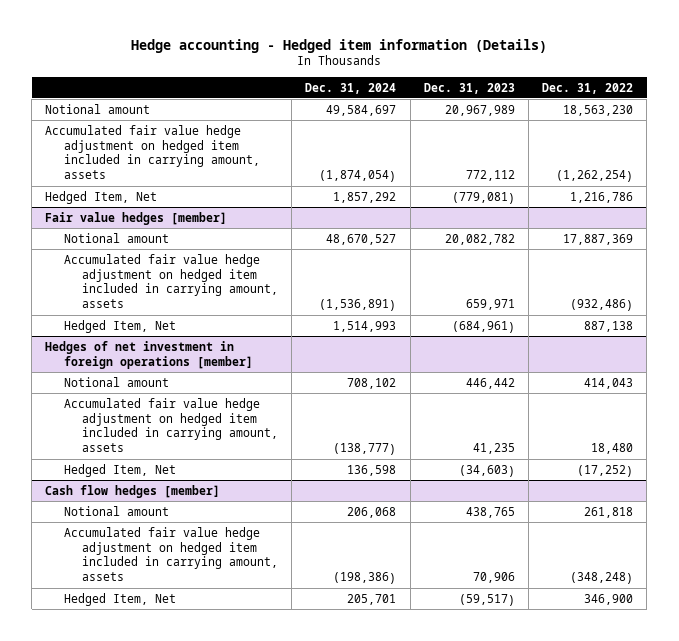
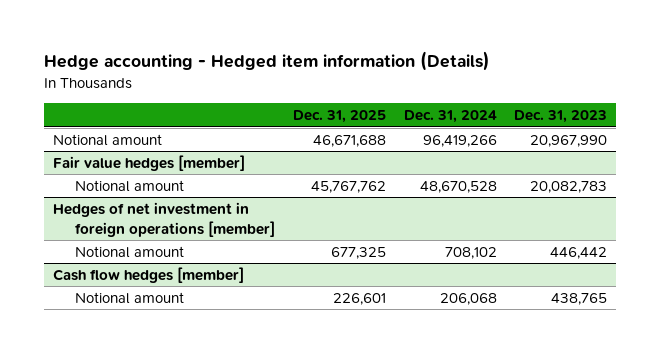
[542,82,634,94] Dec. 31, 2022 -> none
none -> [292,110,386,124] Dec. 31, 2025
[45,124,260,180] Accumulated fair value hedge adjustment on hedged item included in carrying amount, assets -> none
[45,190,158,204] Hedged Item, Net -> none
[326,104,397,116] 49,584,697 -> [422,134,497,147] 96,419,266
[444,104,515,116] 20,967,989 -> [530,134,608,147] 20,967,990
[63,253,278,309] Accumulated fair value hedge adjustment on hedged item included in carrying amount, assets -> none
[63,319,176,333] Hedged Item, Net -> none
[326,233,397,245] 48,670,527 -> [419,180,497,193] 48,670,528
[444,233,515,245] 20,082,782 -> [530,180,608,193] 20,082,783
[63,397,278,453] Accumulated fair value hedge adjustment on hedged item included in carrying amount, assets -> none
[63,463,176,477] Hedged Item, Net -> none
[63,526,278,582] Accumulated fair value hedge adjustment on hedged item included in carrying amount, assets -> none
[63,592,176,606] Hedged Item, Net -> none

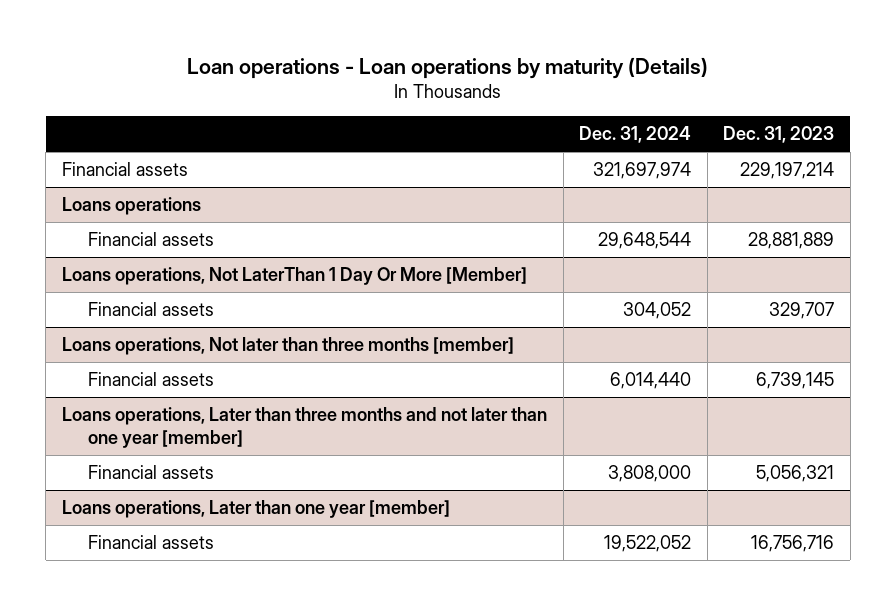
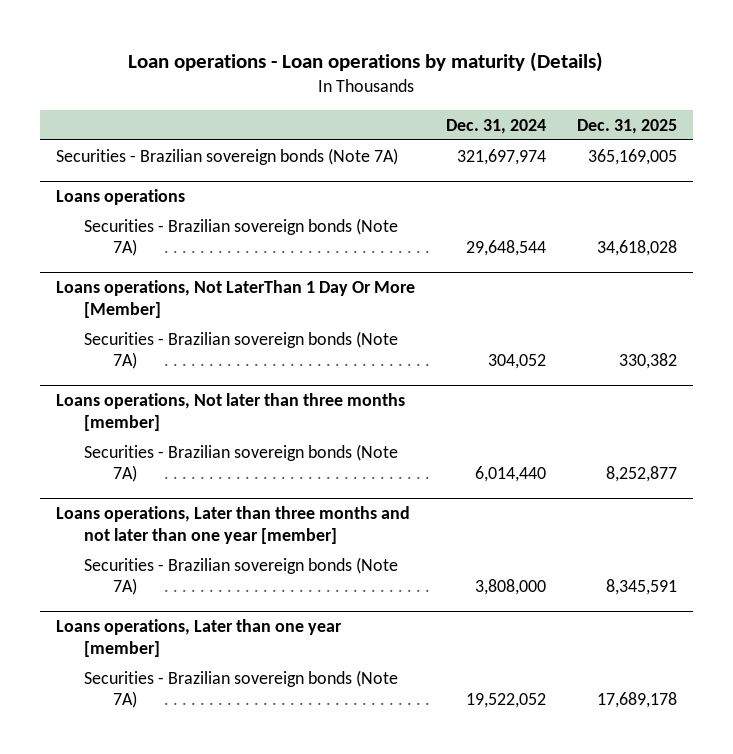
[723,126,835,144] Dec. 31, 2023 -> none
none -> [577,118,678,134] Dec. 31, 2025
[61,161,188,176] Financial assets -> [55,147,398,165] Securities - Brazilian sovereign bonds (Note 7A)
[88,231,215,246] Financial assets -> [84,217,399,257] Securities - Brazilian sovereign bonds (Note 7A)
[88,301,215,316] Financial assets -> [84,330,399,370] Securities - Brazilian sovereign bonds (Note 7A)
[88,371,215,386] Financial assets -> [84,443,399,483] Securities - Brazilian sovereign bonds (Note 7A)
[88,464,215,479] Financial assets -> [84,556,399,596] Securities - Brazilian sovereign bonds (Note 7A)
[88,534,215,549] Financial assets -> [84,669,399,709] Securities - Brazilian sovereign bonds (Note 7A)

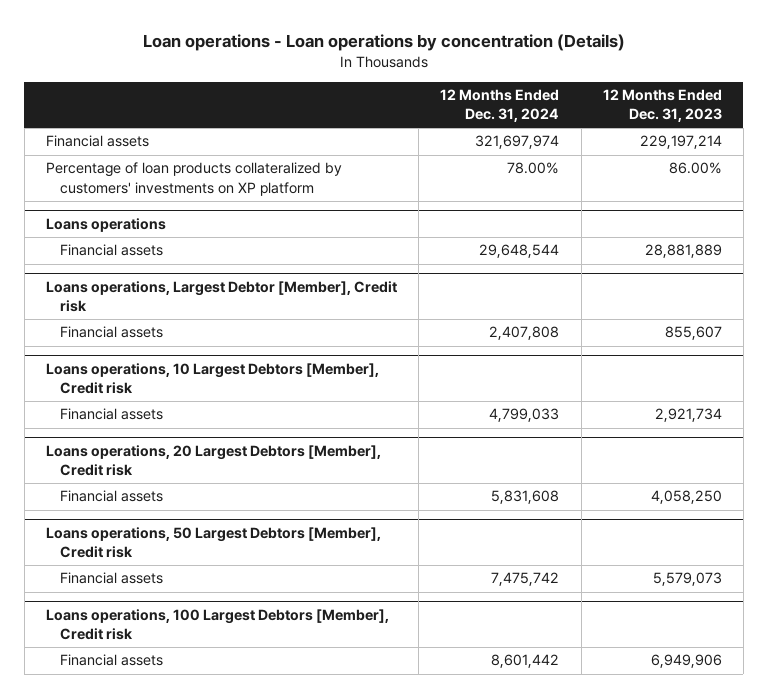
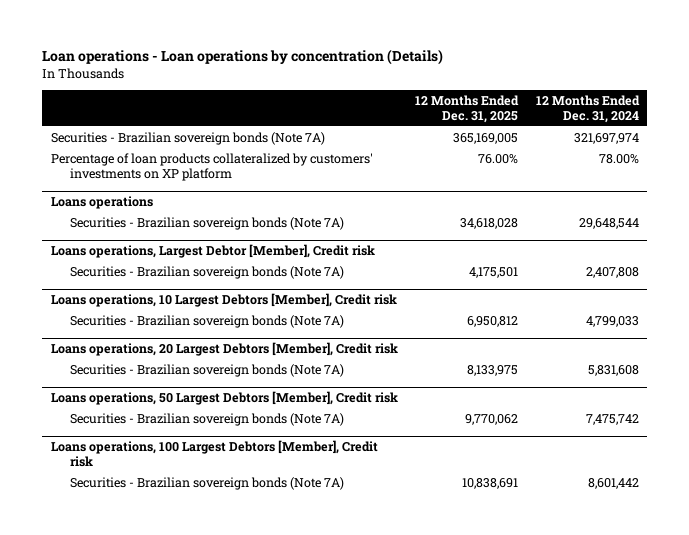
[602,89,722,123] 12 Months Ended Dec. 31, 2023 -> none
none -> [415,94,520,123] 12 Months Ended Dec. 31, 2025
[45,135,149,148] Financial assets -> [50,131,325,145] Securities - Brazilian sovereign bonds (Note 7A)
[59,244,163,257] Financial assets -> [69,216,344,230] Securities - Brazilian sovereign bonds (Note 7A)
[59,326,163,339] Financial assets -> [69,265,344,279] Securities - Brazilian sovereign bonds (Note 7A)
[59,408,163,421] Financial assets -> [69,314,344,328] Securities - Brazilian sovereign bonds (Note 7A)
[59,490,163,503] Financial assets -> [69,363,344,377] Securities - Brazilian sovereign bonds (Note 7A)
[59,572,163,585] Financial assets -> [69,412,344,426] Securities - Brazilian sovereign bonds (Note 7A)
[59,654,163,667] Financial assets -> [69,476,344,490] Securities - Brazilian sovereign bonds (Note 7A)

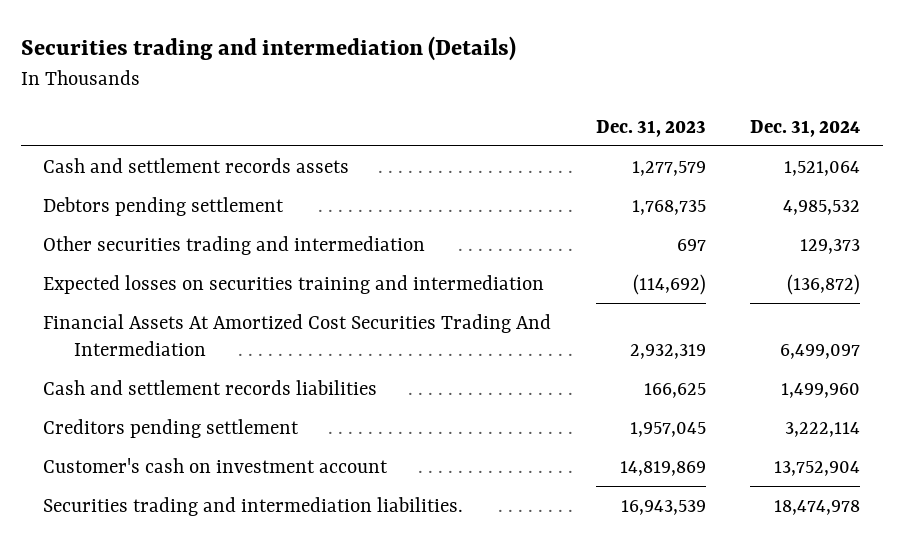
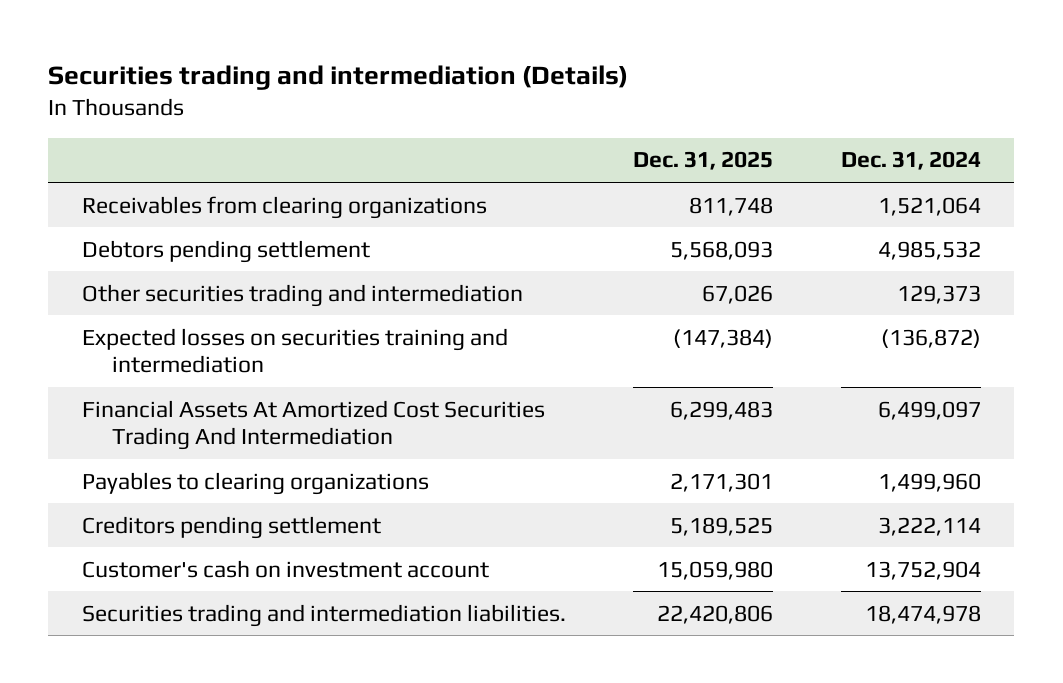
[595,119,706,137] Dec. 31, 2023 -> none
none -> [633,151,774,171] Dec. 31, 2025
[43,157,350,173] Cash and settlement records assets -> [81,195,487,219] Receivables from clearing organizations
[43,379,378,395] Cash and settlement records liabilities -> [81,471,429,495] Payables to clearing organizations

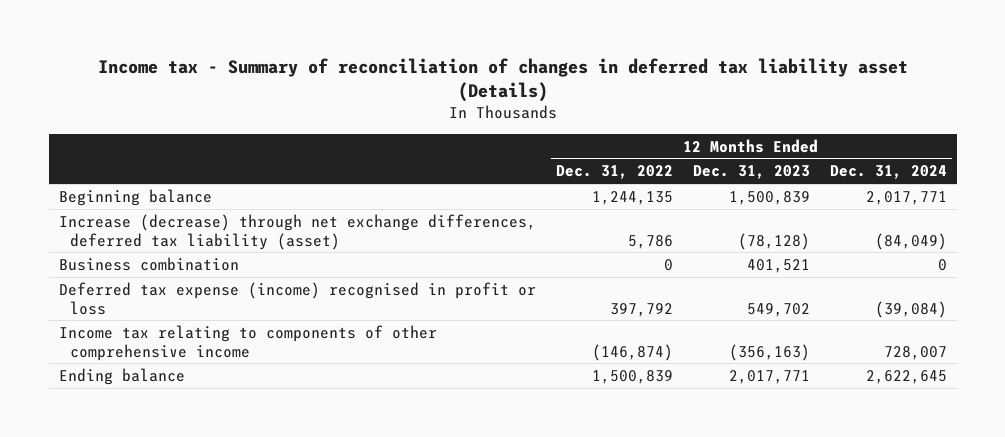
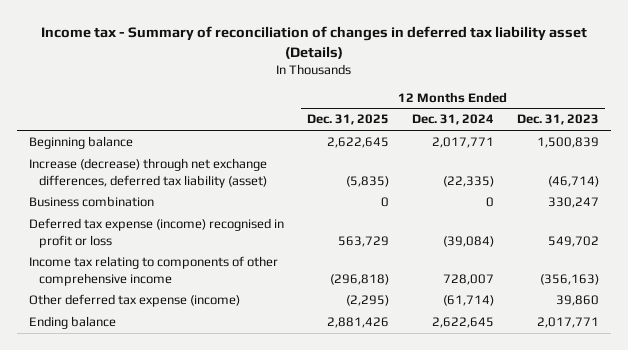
[555,165,673,180] Dec. 31, 2022 -> none
none -> [306,114,389,126] Dec. 31, 2025
[737,232,810,250] (78,128) -> [548,175,600,187] (46,714)
[874,232,947,250] (84,049) -> [443,175,495,187] (22,335)
[746,258,810,273] 401,521 -> [548,196,600,208] 330,247
none -> [28,293,240,307] Other deferred tax expense (income)

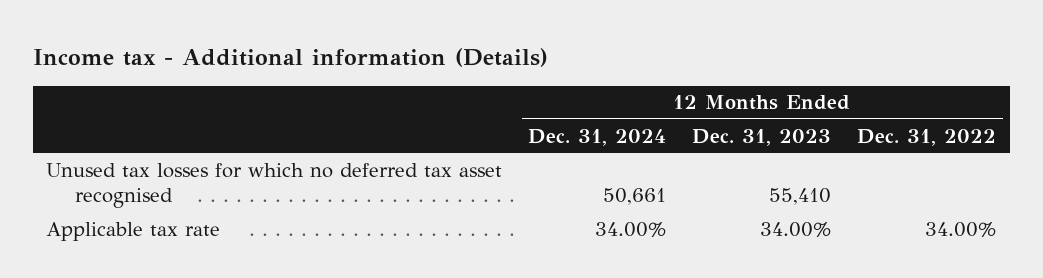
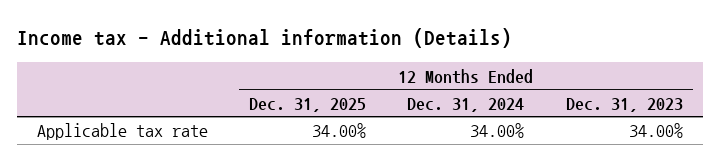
[857,128,997,146] Dec. 31, 2022 -> none
none -> [249,97,367,112] Dec. 31, 2025
[46,162,503,208] Unused tax losses for which no deferred tax asset recognised -> none

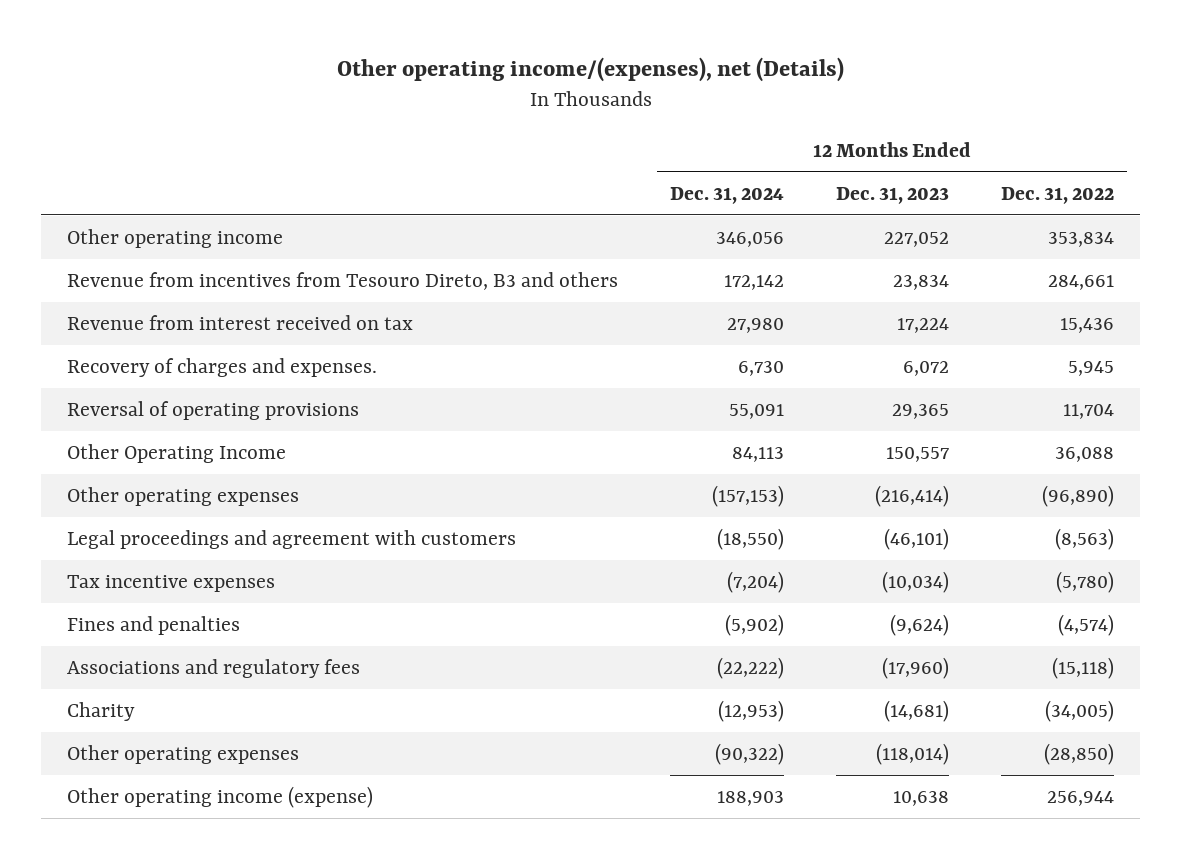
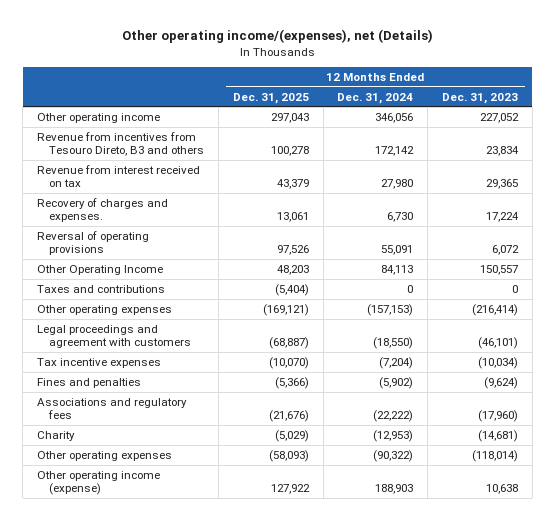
[1001,186,1115,204] Dec. 31, 2022 -> none
none -> [232,92,309,104] Dec. 31, 2025
[897,317,950,333] 17,224 -> [485,179,518,190] 29,365
[903,360,950,376] 6,072 -> [485,212,519,223] 17,224
[892,403,950,419] 29,365 -> [491,245,519,256] 6,072
none -> [37,284,166,293] Taxes and contributions

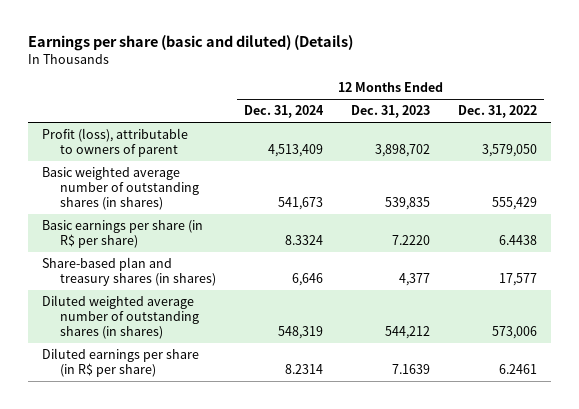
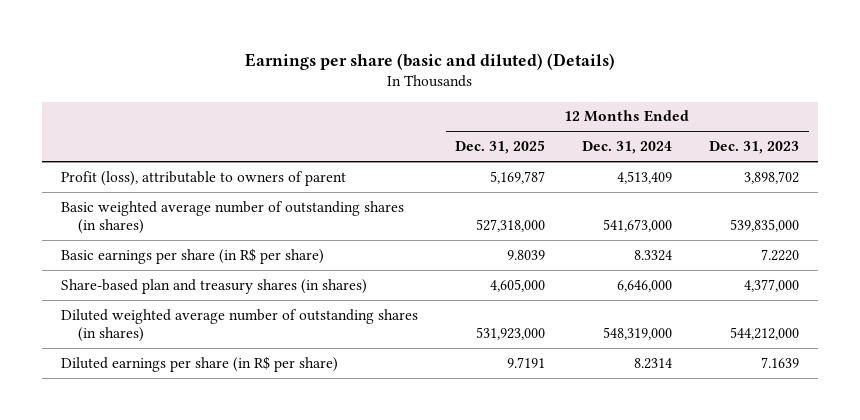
[458,105,538,119] Dec. 31, 2022 -> none
none -> [454,140,545,155] Dec. 31, 2025
[278,197,324,211] 541,673 -> [603,219,673,233] 541,673,000
[385,197,431,211] 539,835 -> [730,219,800,233] 539,835,000
[292,273,324,287] 6,646 -> [617,279,673,292] 6,646,000
[399,273,431,287] 4,377 -> [744,278,800,292] 4,377,000
[278,326,324,340] 548,319 -> [603,327,673,341] 548,319,000
[385,326,431,340] 544,212 -> [730,327,800,341] 544,212,000

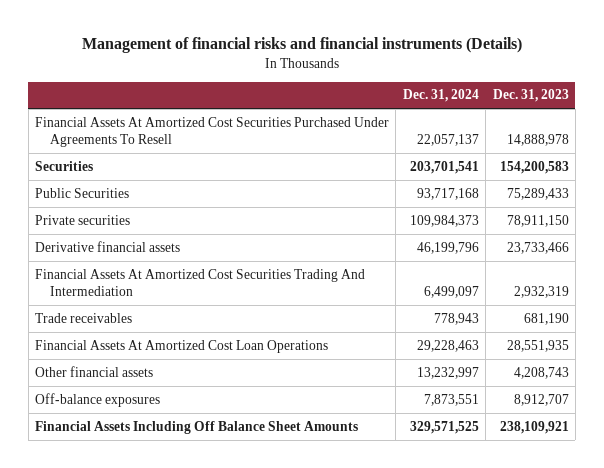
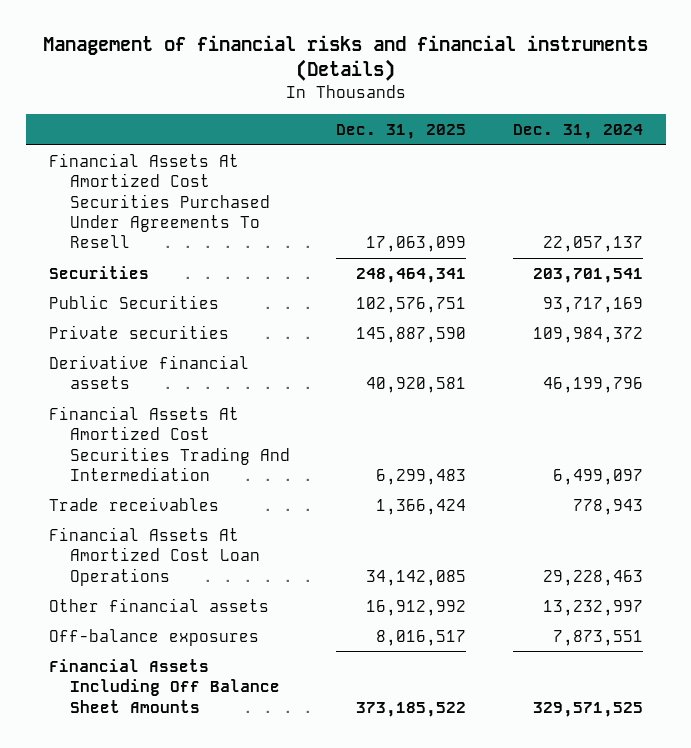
[492,89,569,103] Dec. 31, 2023 -> none
none -> [336,124,467,140] Dec. 31, 2025
[416,187,479,200] 93,717,168 -> [542,296,643,313] 93,717,169
[409,214,479,227] 109,984,373 -> [532,326,643,343] 109,984,372

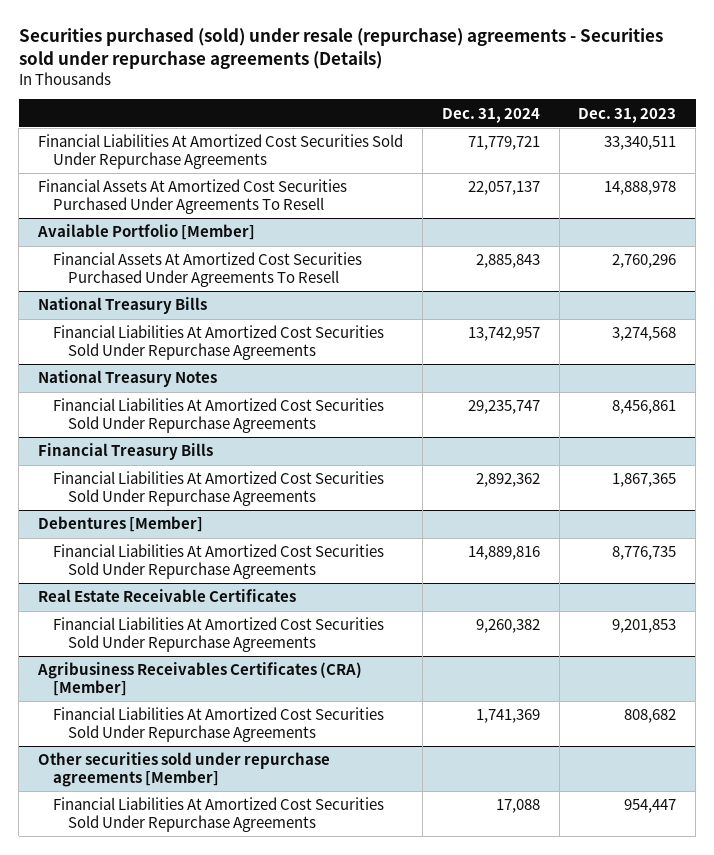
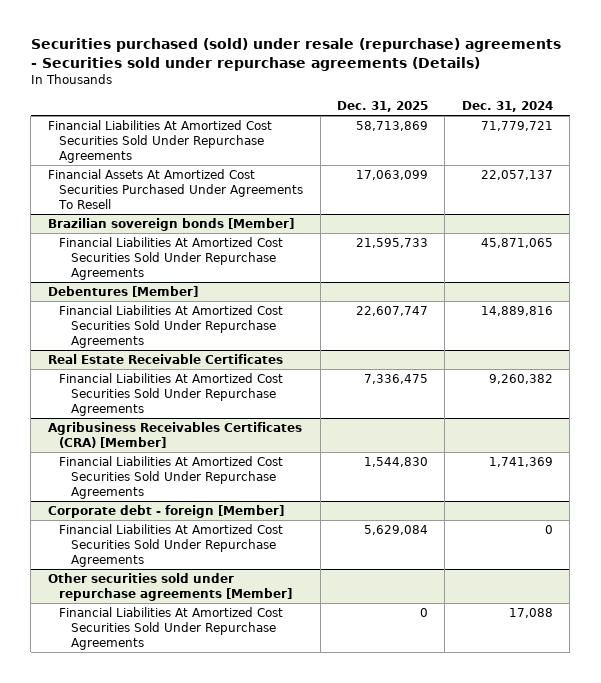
[578,107,677,123] Dec. 31, 2023 -> none
none -> [337,101,429,113] Dec. 31, 2025
[37,224,256,241] Available Portfolio [Member] -> none
[53,252,363,287] Financial Assets At Amortized Cost Securities Purchased Under Agreements To Resell -> none
[38,297,208,315] National Treasury Bills -> none
[38,370,218,388] National Treasury Notes -> none
[53,398,385,433] Financial Liabilities At Amortized Cost Securities Sold Under Repurchase Agreements -> none
[38,443,214,461] Financial Treasury Bills -> none
[53,471,385,506] Financial Liabilities At Amortized Cost Securities Sold Under Repurchase Agreements -> none
none -> [47,217,294,231] Brazilian sovereign bonds [Member]
[467,327,540,342] 13,742,957 -> [480,237,553,248] 45,871,065
none -> [47,504,284,518] Corporate debt - foreign [Member]
none -> [59,523,284,567] Financial Liabilities At Amortized Cost Securities Sold Under Repurchase Agreements

